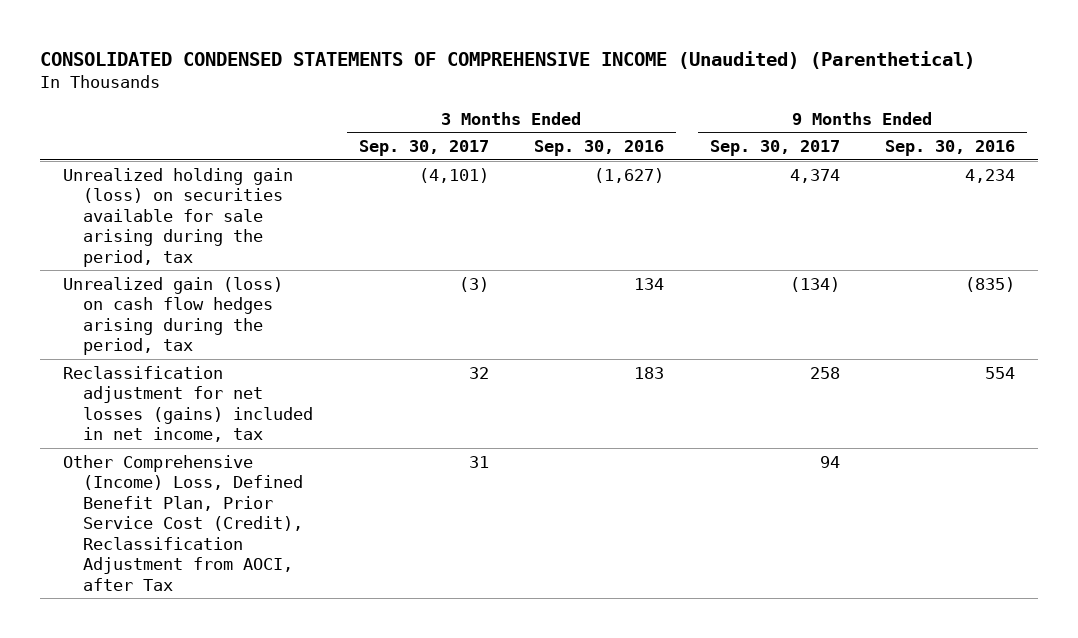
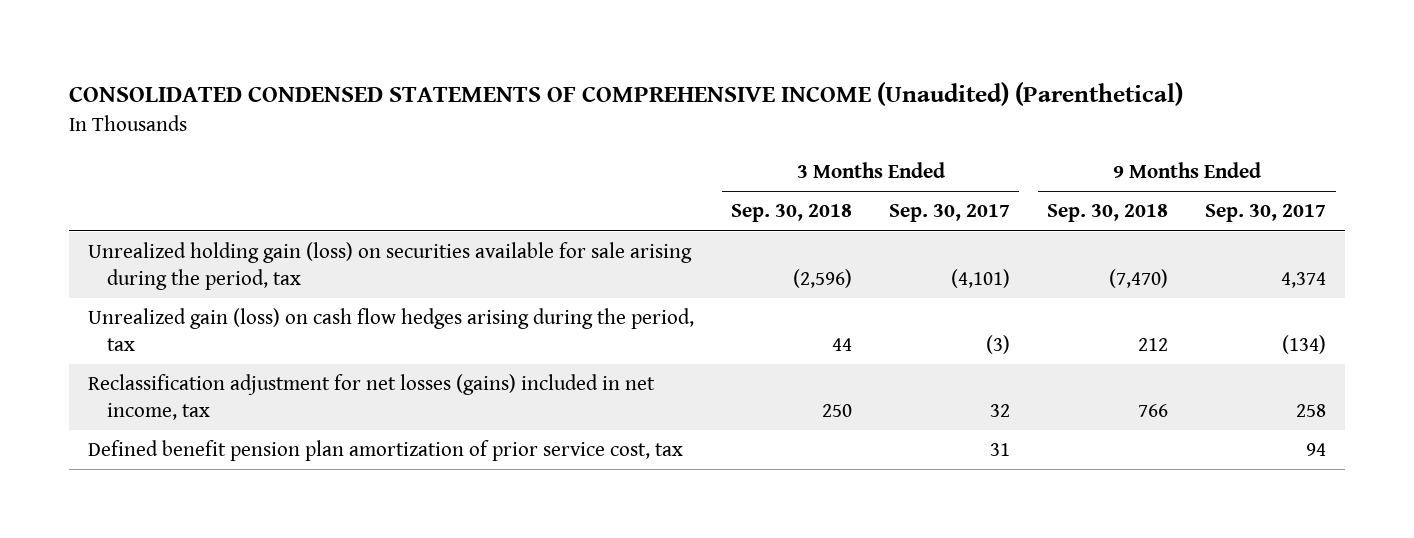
[534,140,665,157] Sep. 30, 2016 -> none
[885,140,1016,157] Sep. 30, 2016 -> none
none -> [730,204,852,223] Sep. 30, 2018
none -> [1047,204,1169,223] Sep. 30, 2018
[63,454,304,591] Other Comprehensive (Income) Loss, Defined Benefit Plan, Prior Service Cost (Credit), Reclassification Adjustment from AOCI, after Tax -> [87,440,683,462] Defined benefit pension plan amortization of prior service cost, tax

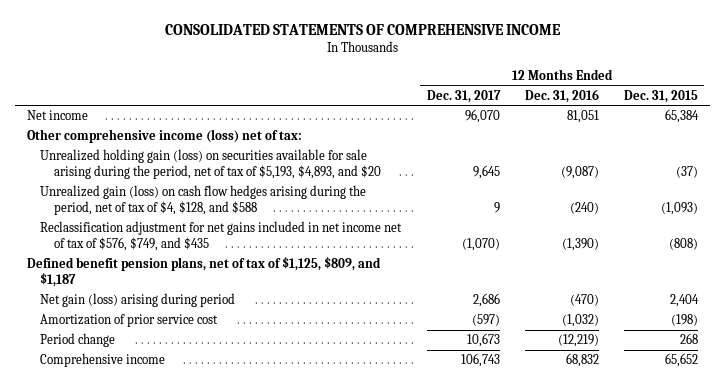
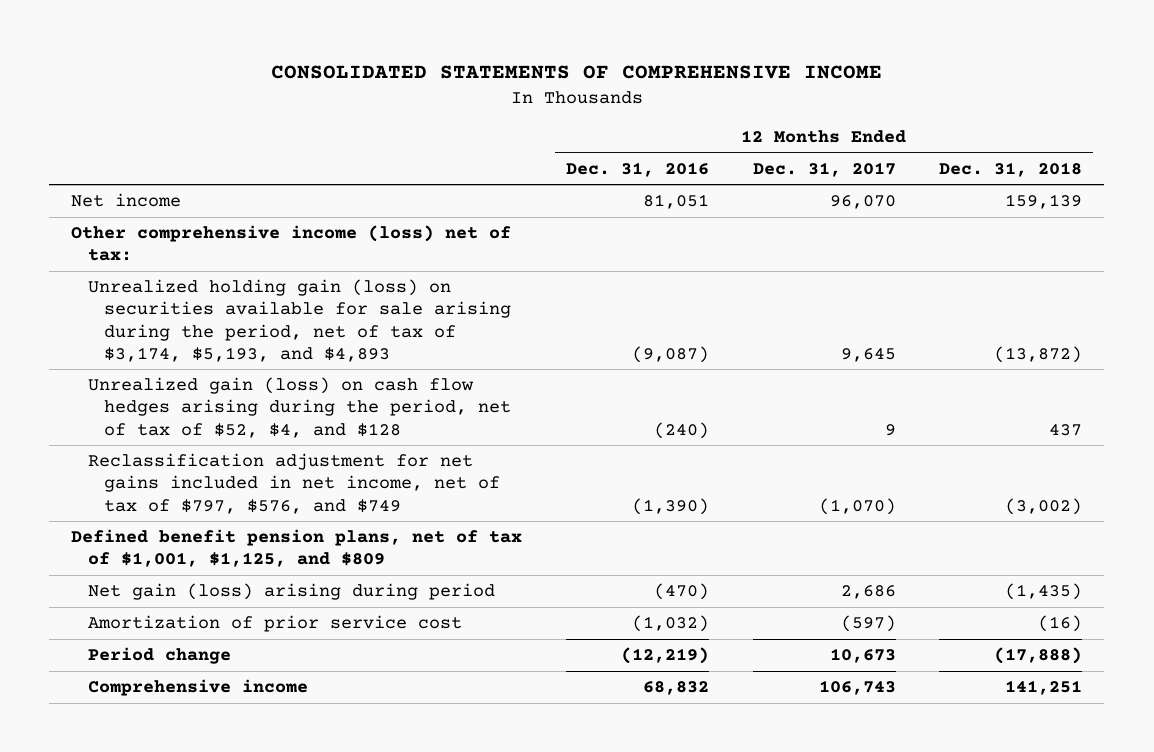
[623,89,698,103] Dec. 31, 2015 -> none
none -> [939,161,1083,177] Dec. 31, 2018
[40,149,381,180] Unrealized holding gain (loss) on securities available for sale arising during the period, net of tax of $5,193, $4,893, and $20 -> [87,279,512,362] Unrealized holding gain (loss) on securities available for sale arising during the period, net of tax of $3,174, $5,193, and $4,893
[40,185,367,216] Unrealized gain (loss) on cash flow hedges arising during the period, net of tax of $4, $128, and $588 -> [87,377,512,438] Unrealized gain (loss) on cash flow hedges arising during the period, net of tax of $52, $4, and $128
[40,221,403,252] Reclassification adjustment for net gains included in net income net of tax of $576, $749, and $435 -> [87,453,501,514] Reclassification adjustment for net gains included in net income, net of tax of $797, $576, and $749
[27,256,382,288] Defined benefit pension plans, net of tax of $1,125, $809, and $1,187 -> [71,529,523,568] Defined benefit pension plans, net of tax of $1,001, $1,125, and $809

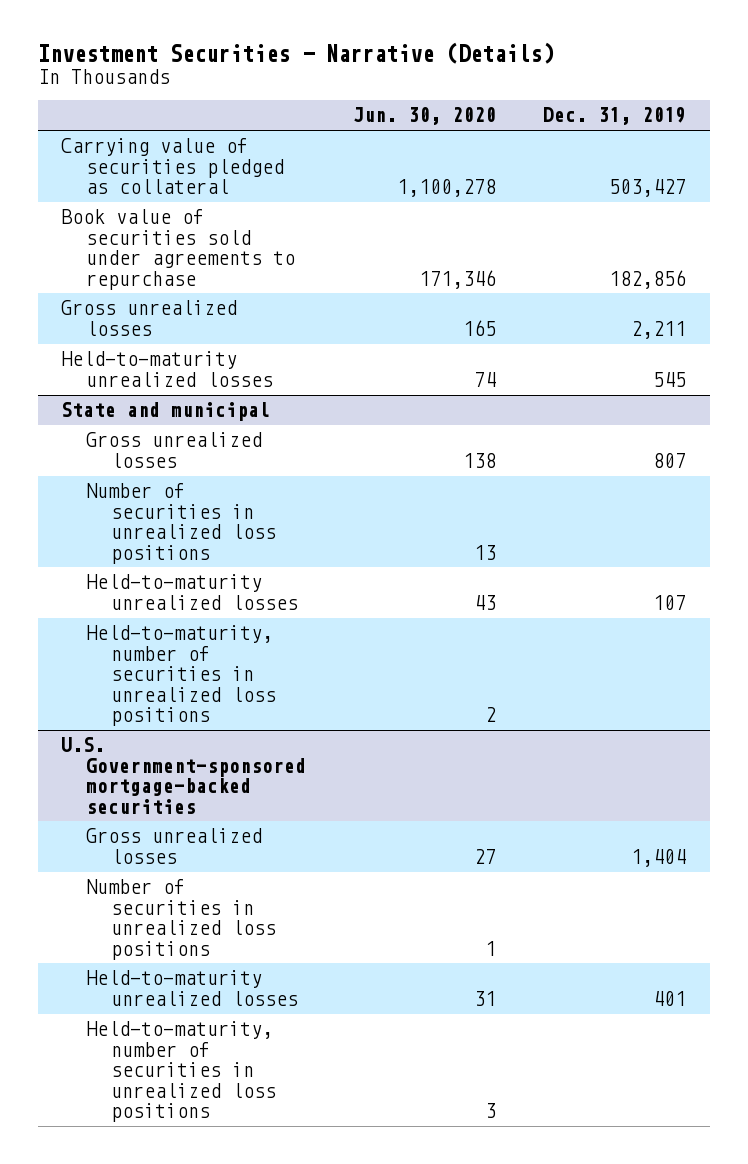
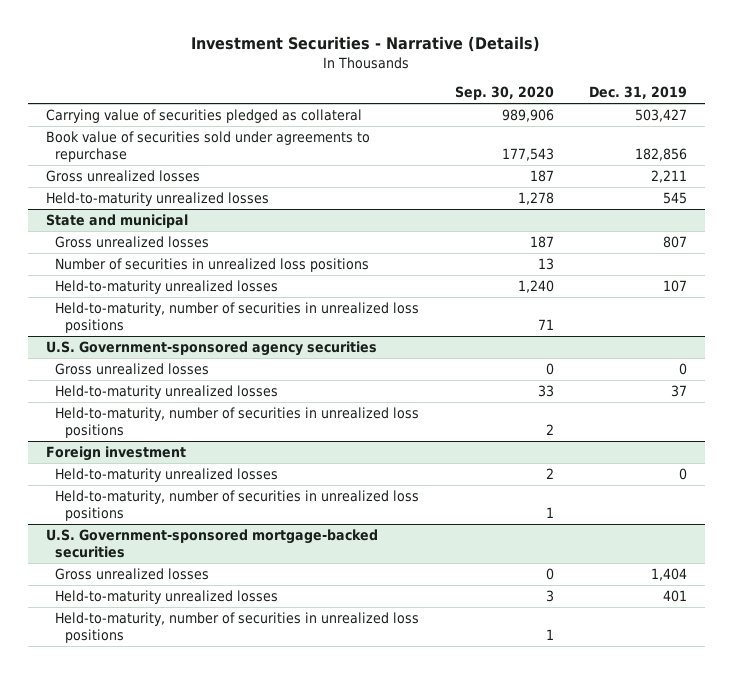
[353,107,497,126] Jun. 30, 2020 -> none
none -> [454,86,554,101] Sep. 30, 2020
none -> [45,340,377,356] U.S. Government-sponsored agency securities
none -> [55,362,210,375] Gross unrealized losses
none -> [55,384,279,399] Held-to-maturity unrealized losses
none -> [55,406,420,439] Held-to-maturity, number of securities in unrealized loss positions
none -> [45,445,186,461] Foreign investment
none -> [55,467,279,482] Held-to-maturity unrealized losses
none -> [55,489,420,522] Held-to-maturity, number of securities in unrealized loss positions
[86,879,277,960] Number of securities in unrealized loss positions -> none

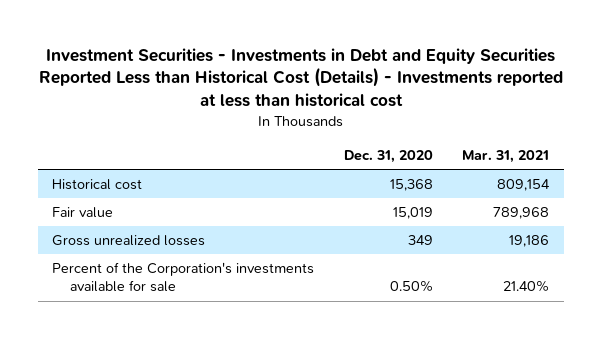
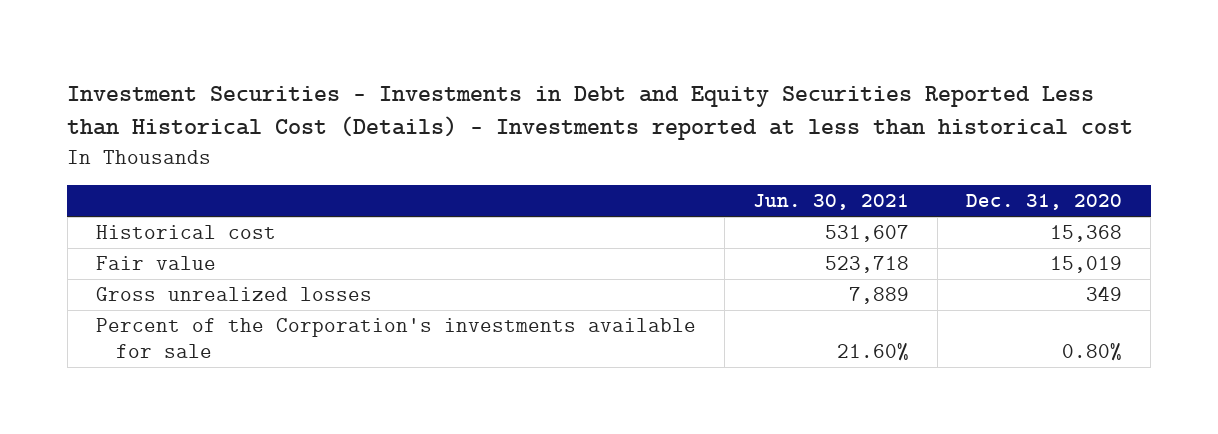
[461,150,549,164] Mar. 31, 2021 -> none
none -> [752,194,909,211] Jun. 30, 2021
[389,280,433,293] 0.50% -> [1061,342,1122,361] 0.80%

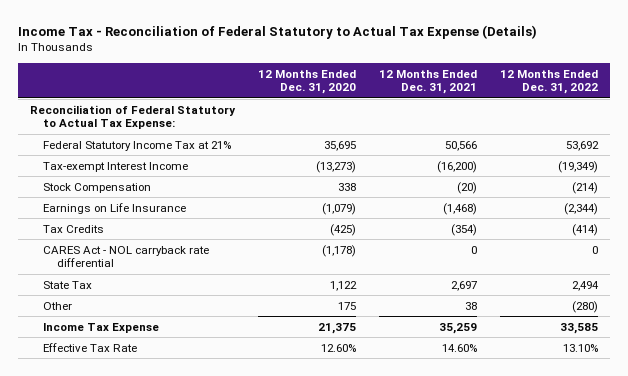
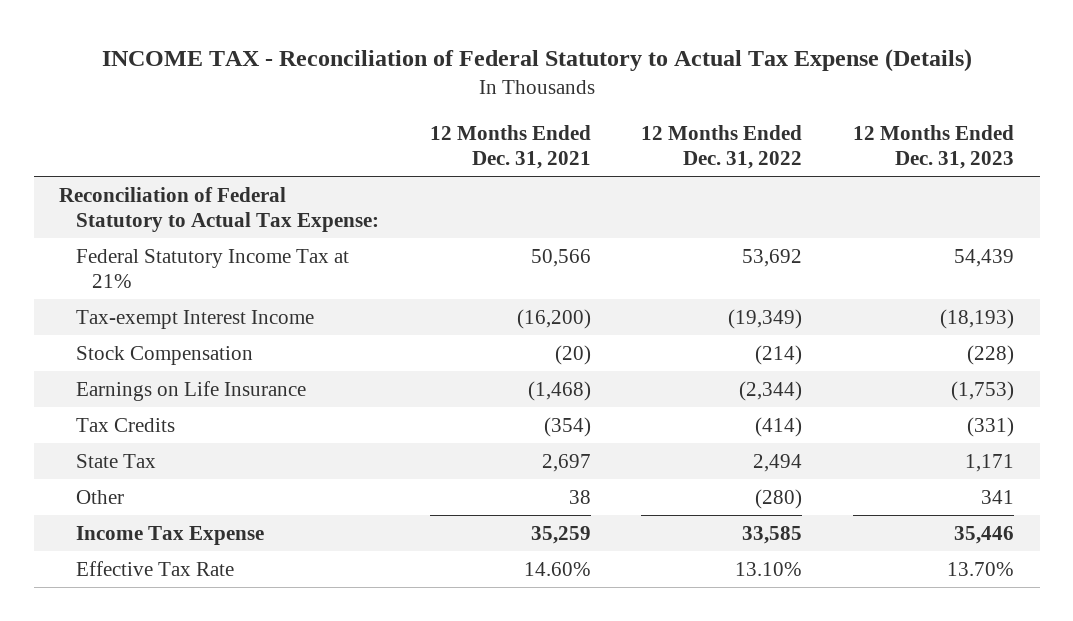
[18,25,538,40] Income Tax - Reconciliation of Federal Statutory to Actual Tax Expense (Details) -> [101,48,972,72] INCOME TAX - Reconciliation of Federal Statutory to Actual Tax Expense (Details)
[257,69,356,95] 12 Months Ended Dec. 31, 2020 -> none
none -> [853,124,1015,170] 12 Months Ended Dec. 31, 2023
[43,245,210,268] CARES Act - NOL carryback rate differential -> none

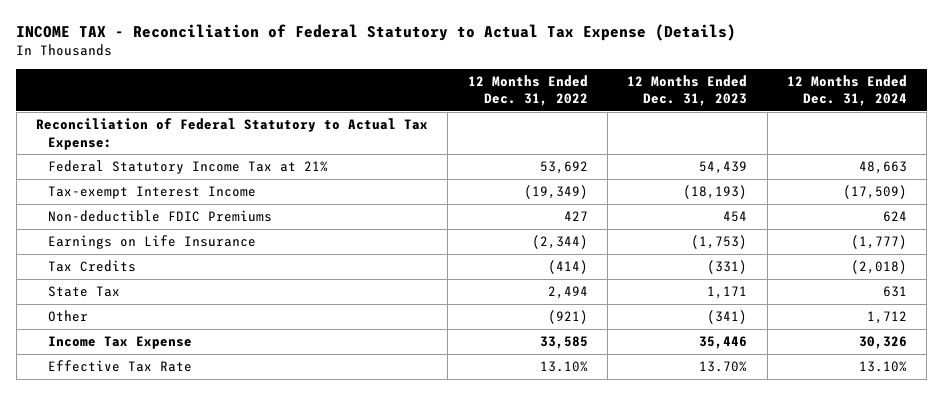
[429,124,591,170] 12 Months Ended Dec. 31, 2021 -> none
none -> [786,74,907,107] 12 Months Ended Dec. 31, 2024
[75,345,253,365] Stock Compensation -> none
none -> [48,210,273,223] Non-deductible FDIC Premiums
[755,488,803,509] (280) -> [547,310,588,325] (921)
[981,489,1015,504] 341 -> [707,310,748,325] (341)

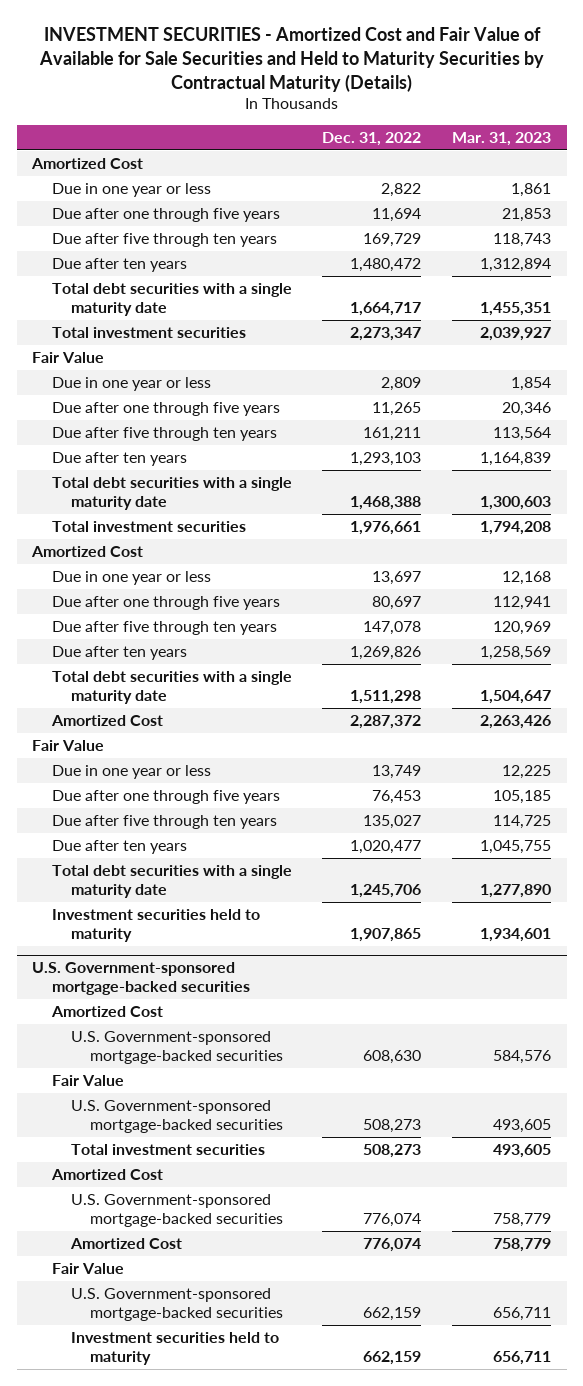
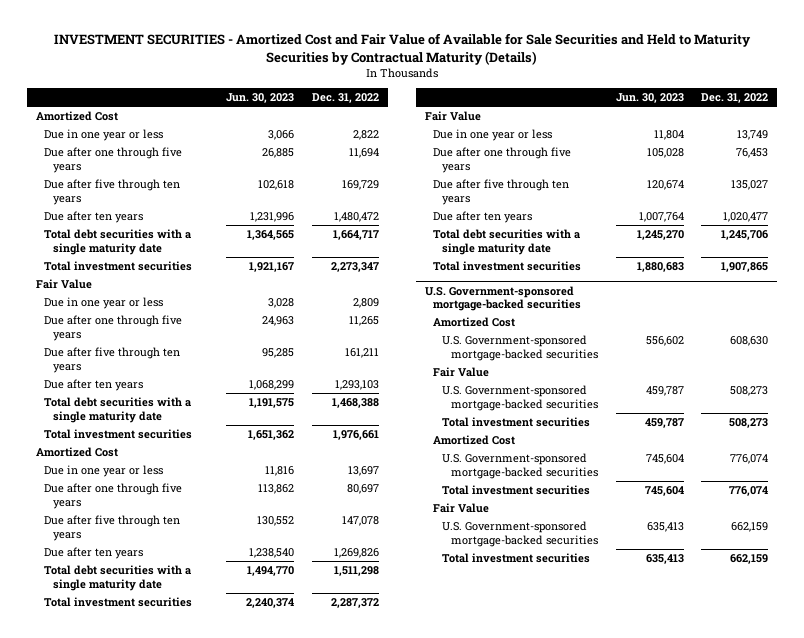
[452,131,552,146] Mar. 31, 2023 -> none
none -> [226,92,295,103] Jun. 30, 2023
[50,714,163,726] Amortized Cost -> [44,597,193,608] Total investment securities
[51,908,260,942] Investment securities held to maturity -> [433,261,582,272] Total investment securities
[69,1237,182,1249] Amortized Cost -> [442,485,591,496] Total investment securities
[70,1331,279,1365] Investment securities held to maturity -> [442,553,591,564] Total investment securities

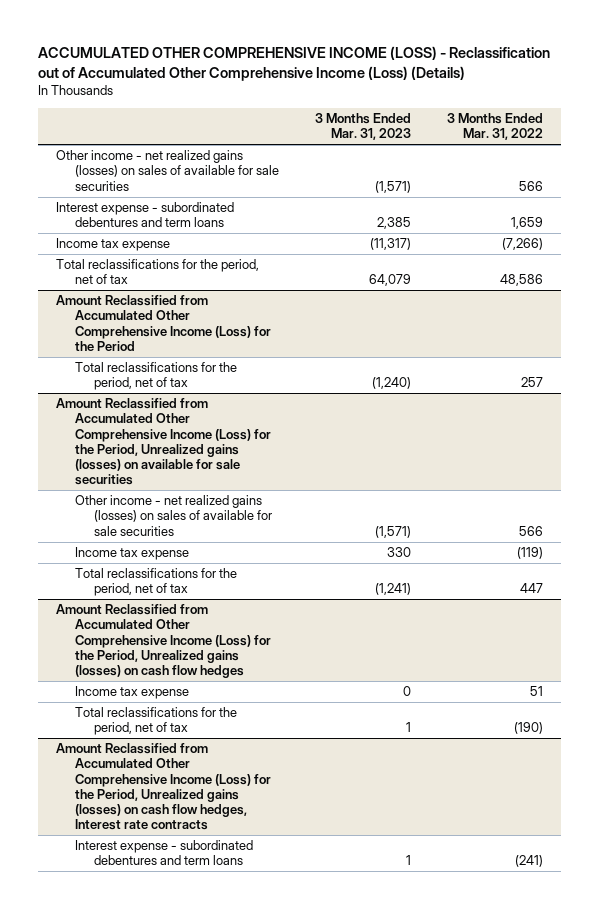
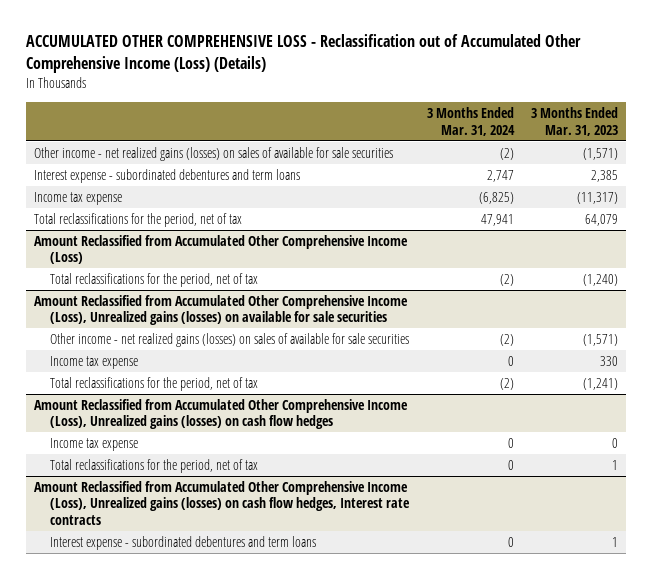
[38,45,551,81] ACCUMULATED OTHER COMPREHENSIVE INCOME (LOSS) - Reclassification out of Accumulated Other Comprehensive Income (Loss) (Details) -> [25,34,581,74] ACCUMULATED OTHER COMPREHENSIVE LOSS - Reclassification out of Accumulated Other Comprehensive Income (Loss) (Details)
[446,113,543,141] 3 Months Ended Mar. 31, 2022 -> none
none -> [426,107,515,136] 3 Months Ended Mar. 31, 2024
[56,295,272,351] Amount Reclassified from Accumulated Other Comprehensive Income (Loss) for the Period -> [34,234,409,265] Amount Reclassified from Accumulated Other Comprehensive Income (Loss)
[56,398,272,485] Amount Reclassified from Accumulated Other Comprehensive Income (Loss) for the Period, Unrealized gains (losses) on available for sale securities -> [34,294,409,326] Amount Reclassified from Accumulated Other Comprehensive Income (Loss), Unrealized gains (losses) on available for sale securities
[56,604,272,678] Amount Reclassified from Accumulated Other Comprehensive Income (Loss) for the Period, Unrealized gains (losses) on cash flow hedges -> [34,398,409,430] Amount Reclassified from Accumulated Other Comprehensive Income (Loss), Unrealized gains (losses) on cash flow hedges
[56,743,272,830] Amount Reclassified from Accumulated Other Comprehensive Income (Loss) for the Period, Unrealized gains (losses) on cash flow hedges, Interest rate contracts -> [34,480,411,526] Amount Reclassified from Accumulated Other Comprehensive Income (Loss), Unrealized gains (losses) on cash flow hedges, Interest rate contracts

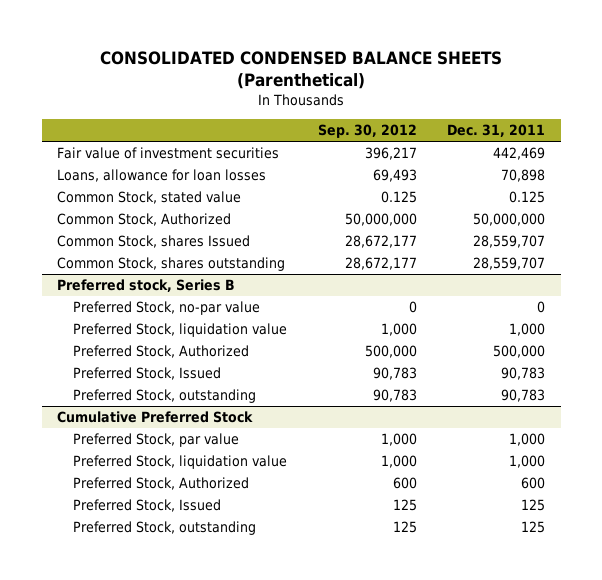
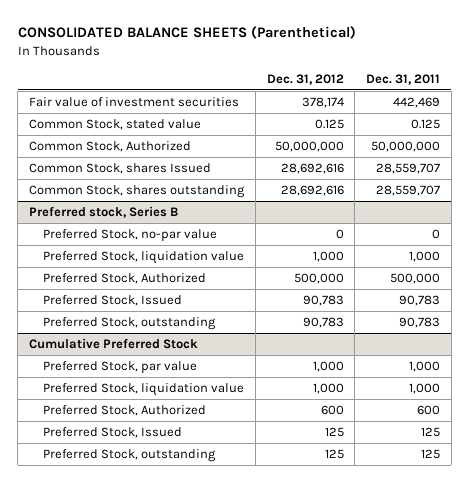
[100,50,503,89] CONSOLIDATED CONDENSED BALANCE SHEETS (Parenthetical) -> [17,26,356,40] CONSOLIDATED BALANCE SHEETS (Parenthetical)
[317,124,417,139] Sep. 30, 2012 -> none
none -> [266,73,344,85] Dec. 31, 2012
[57,169,267,183] Loans, allowance for loan losses -> none

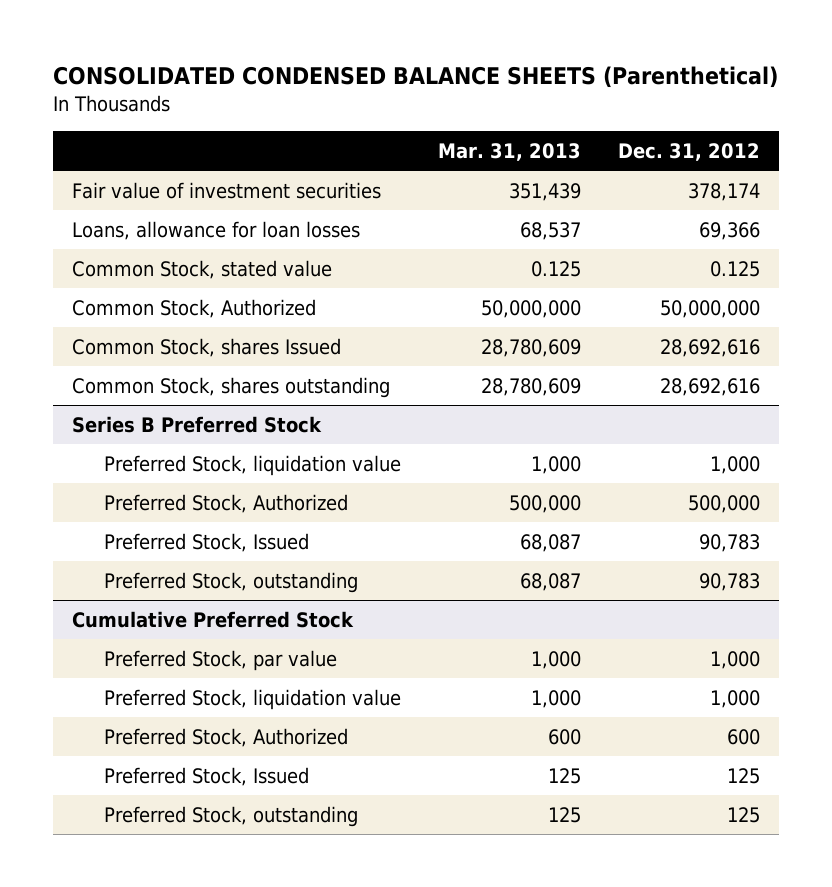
[17,26,356,40] CONSOLIDATED BALANCE SHEETS (Parenthetical) -> [53,66,779,89] CONSOLIDATED CONDENSED BALANCE SHEETS (Parenthetical)
[366,73,441,85] Dec. 31, 2011 -> none
none -> [437,142,581,161] Mar. 31, 2013
none -> [71,220,360,240] Loans, allowance for loan losses
[43,229,218,243] Preferred Stock, no-par value -> none
[28,206,178,219] Preferred stock, Series B -> [71,415,322,433] Series B Preferred Stock

